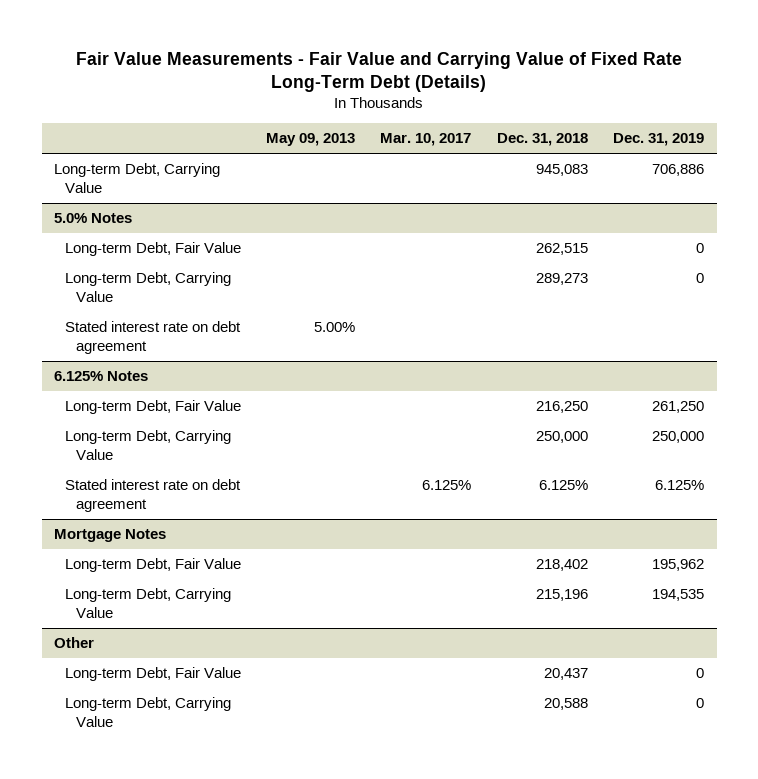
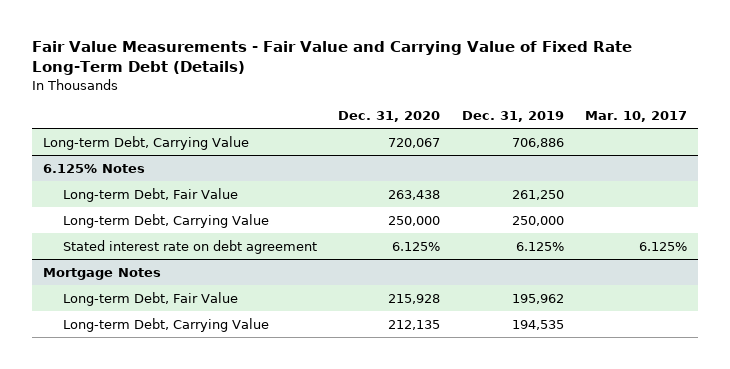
[266,133,356,147] May 09, 2013 -> none
[496,133,588,147] Dec. 31, 2018 -> none
none -> [338,111,441,123] Dec. 31, 2020
[54,212,133,223] 5.0% Notes -> none
[64,241,241,256] Long-term Debt, Fair Value -> none
[64,271,231,303] Long-term Debt, Carrying Value -> none
[64,320,241,355] Stated interest rate on debt agreement -> none
[54,636,95,648] Other -> none
[64,666,241,681] Long-term Debt, Fair Value -> none
[64,696,231,728] Long-term Debt, Carrying Value -> none

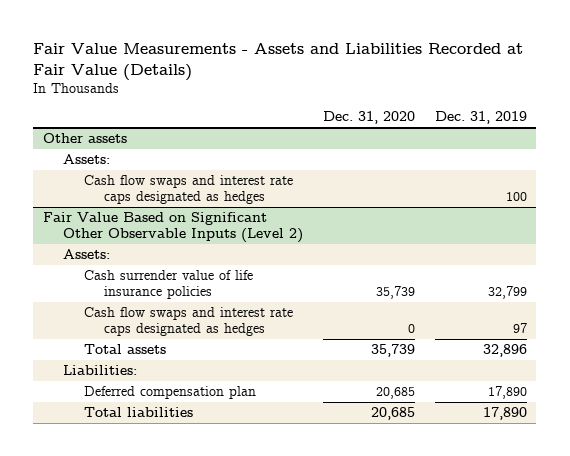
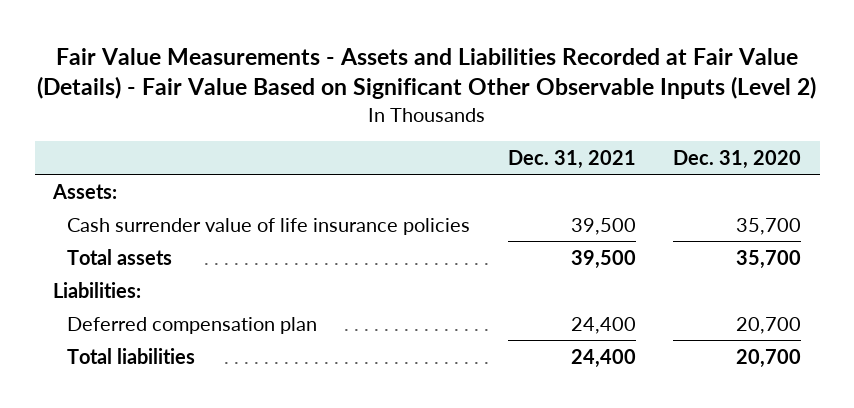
[33,43,524,81] Fair Value Measurements - Assets and Liabilities Recorded at Fair Value (Details) -> [37,47,817,100] Fair Value Measurements - Assets and Liabilities Recorded at Fair Value (Details) - Fair Value Based on Significant Other Observable Inputs (Level 2)
[434,111,527,125] Dec. 31, 2019 -> none
none -> [507,149,636,169] Dec. 31, 2021
[43,133,128,144] Other assets -> none
[83,175,293,205] Cash flow swaps and interest rate caps designated as hedges -> none
[43,212,304,244] Fair Value Based on Significant Other Observable Inputs (Level 2) -> none
[63,249,111,260] Assets: -> none
[83,307,293,337] Cash flow swaps and interest rate caps designated as hedges -> none
[375,286,415,300] 35,739 -> [735,217,801,235] 35,700
[370,344,415,358] 35,739 -> [735,249,801,269] 35,700
[375,387,415,400] 20,685 -> [735,316,801,334] 20,700
[370,407,415,421] 20,685 -> [735,348,801,368] 20,700

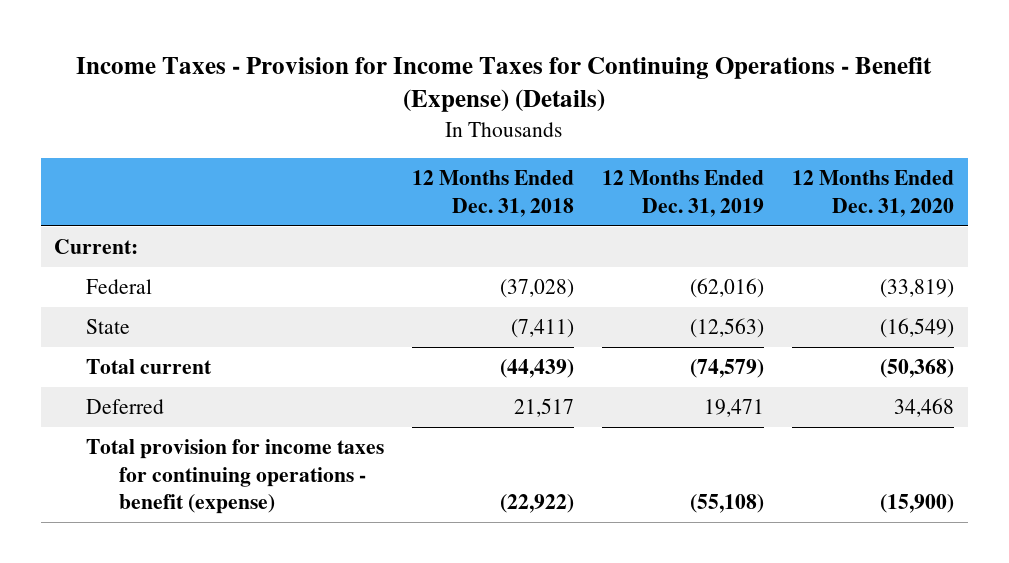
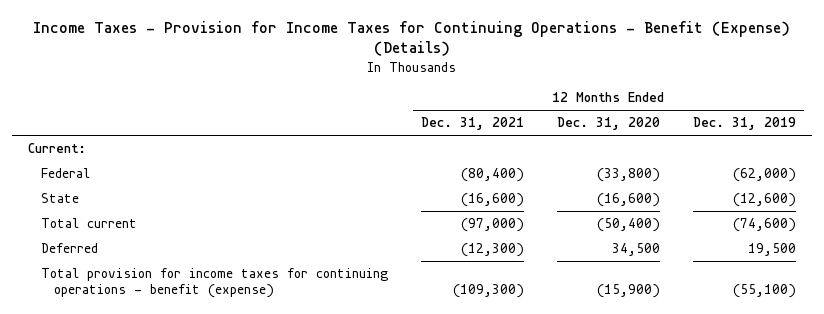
[412,170,575,217] 12 Months Ended Dec. 31, 2018 -> none
none -> [421,117,525,131] Dec. 31, 2021
[690,278,765,299] (62,016) -> [732,168,796,183] (62,000)
[880,279,955,299] (33,819) -> [596,168,660,183] (33,800)
[690,318,765,339] (12,563) -> [732,193,796,208] (12,600)
[880,318,955,339] (16,549) -> [596,193,660,208] (16,600)
[690,359,765,379] (74,579) -> [732,218,796,233] (74,600)
[880,359,955,379] (50,368) -> [596,218,660,233] (50,400)
[704,399,765,418] 19,471 -> [747,243,796,257] 19,500
[894,398,955,418] 34,468 -> [611,243,660,257] 34,500
[690,494,765,514] (55,108) -> [732,283,796,298] (55,100)

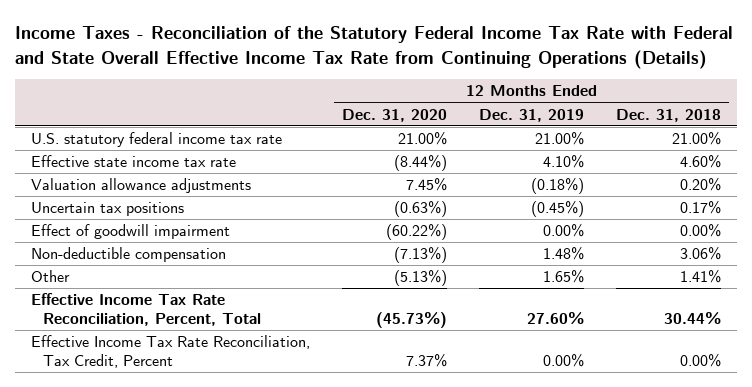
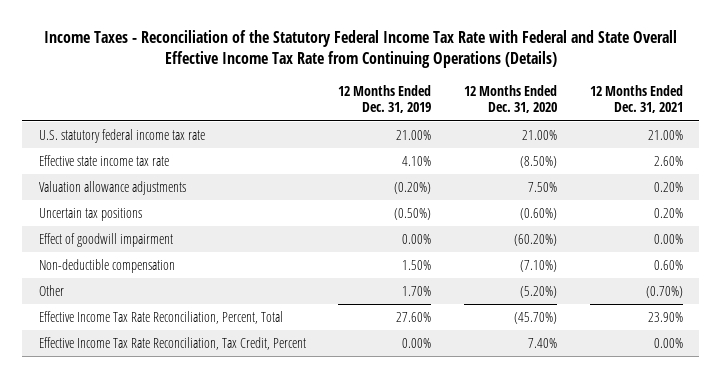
[616,108,722,122] Dec. 31, 2018 -> none
none -> [589,84,683,114] 12 Months Ended Dec. 31, 2021
[394,154,448,172] (8.44%) -> [520,156,558,169] (8.50%)
[406,177,448,192] 7.45% -> [528,182,558,193] 7.50%
[531,177,585,195] (0.18%) -> [394,182,432,195] (0.20%)
[394,200,448,218] (0.63%) -> [520,208,558,221] (0.60%)
[531,200,585,218] (0.45%) -> [394,208,432,221] (0.50%)
[386,223,448,241] (60.22%) -> [514,234,558,247] (60.20%)
[394,246,448,264] (7.13%) -> [520,260,558,273] (7.10%)
[543,246,585,261] 1.48% -> [402,260,432,271] 1.50%
[394,269,448,287] (5.13%) -> [520,286,558,299] (5.20%)
[543,269,585,284] 1.65% -> [402,286,432,297] 1.70%
[376,311,448,328] (45.73%) -> [514,312,558,325] (45.70%)
[406,352,448,367] 7.37% -> [528,338,558,349] 7.40%

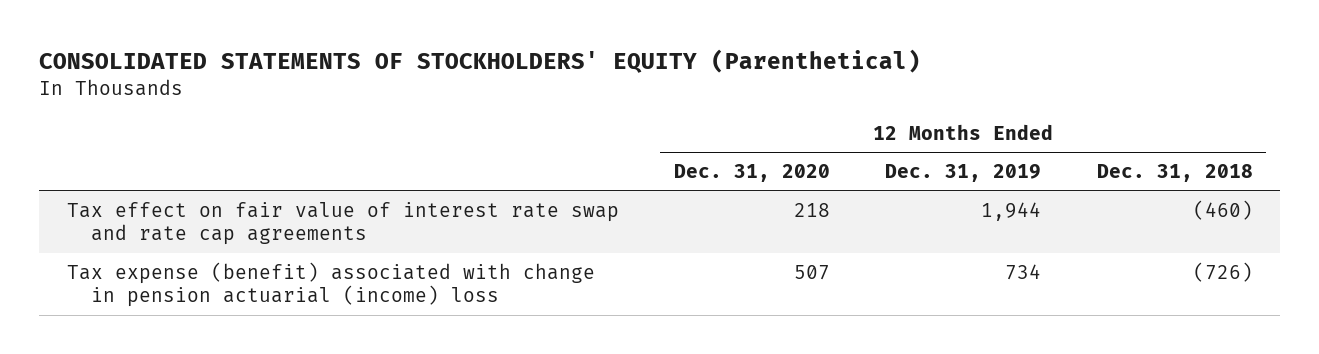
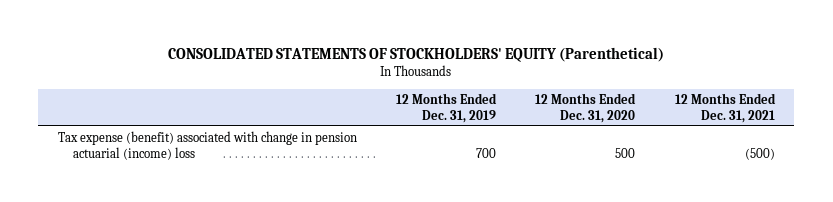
[1096,163,1253,182] Dec. 31, 2018 -> none
none -> [674,93,776,123] 12 Months Ended Dec. 31, 2021
[66,201,619,246] Tax effect on fair value of interest rate swap and rate cap agreements -> none
[794,264,831,280] 507 -> [615,147,636,158] 500
[1005,263,1042,280] 734 -> [476,147,497,158] 700

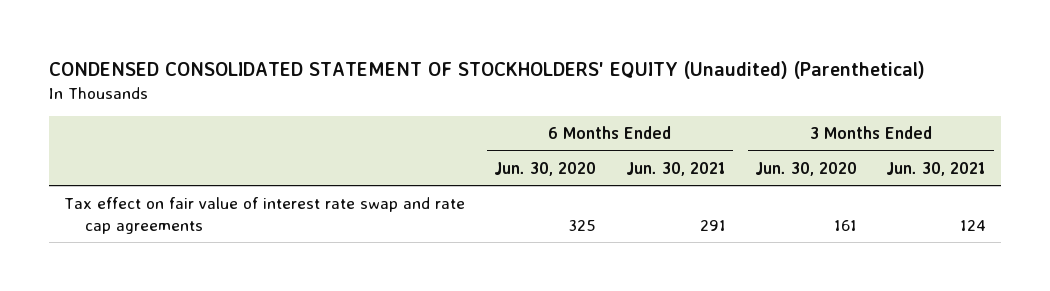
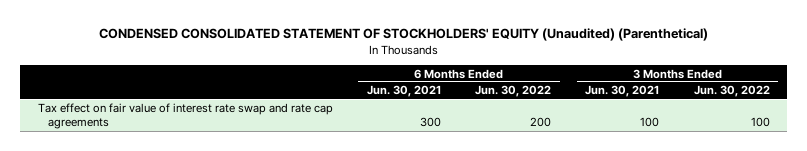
[494,161,597,176] Jun. 30, 2020 -> none
[754,161,857,176] Jun. 30, 2020 -> none
none -> [475,85,552,98] Jun. 30, 2022
none -> [693,85,770,98] Jun. 30, 2022
[699,219,726,231] 291 -> [419,117,441,128] 300
[960,219,987,231] 124 -> [640,117,660,128] 100

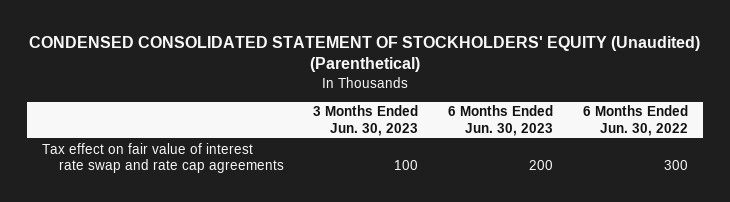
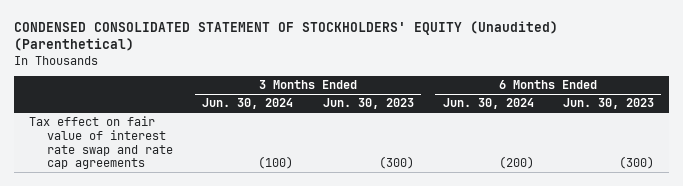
[582,105,688,136] 6 Months Ended Jun. 30, 2022 -> none
none -> [202,98,294,110] Jun. 30, 2024
none -> [442,98,534,110] Jun. 30, 2024
[394,159,419,170] 100 -> [378,156,414,170] (300)
[529,159,554,170] 200 -> [619,156,655,170] (300)

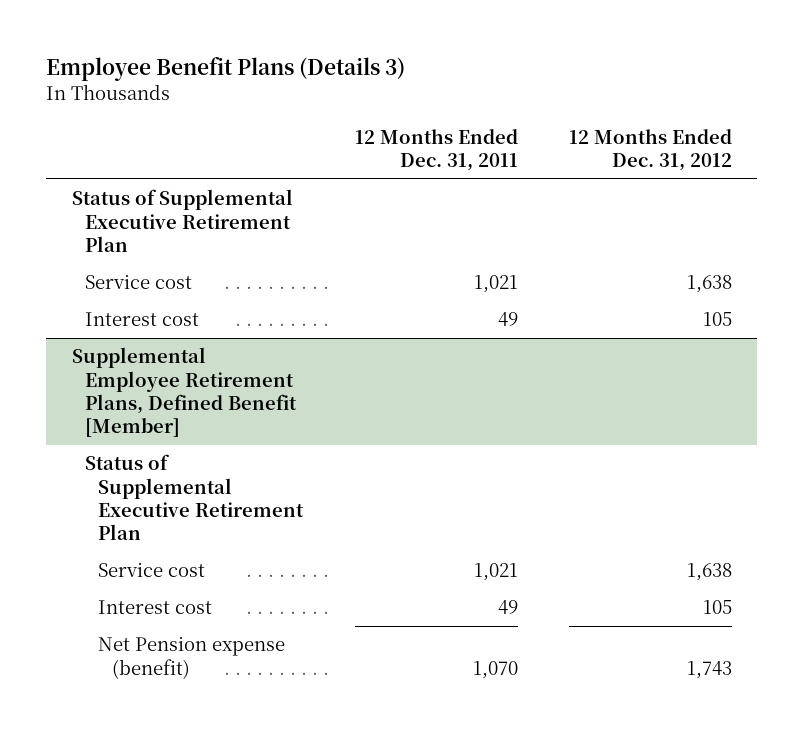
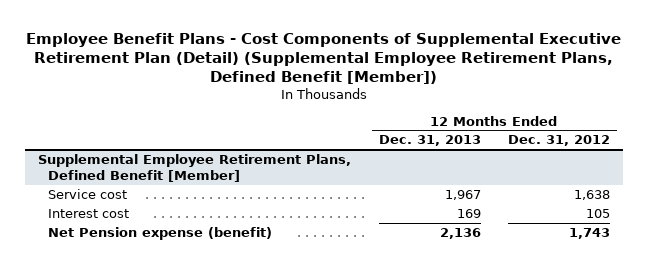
[46,56,406,81] Employee Benefit Plans (Details 3) -> [26,32,622,85] Employee Benefit Plans - Cost Components of Supplemental Executive Retirement Plan (Detail) (Supplemental Employee Retirement Plans, Defined Benefit [Member])
[354,128,518,171] 12 Months Ended Dec. 31, 2011 -> none
none -> [378,135,481,147] Dec. 31, 2013
[71,189,293,252] Status of Supplemental Executive Retirement Plan -> none
[85,274,193,290] Service cost -> none
[85,312,200,327] Interest cost -> none
[85,454,305,541] Status of Supplemental Executive Retirement Plan -> none

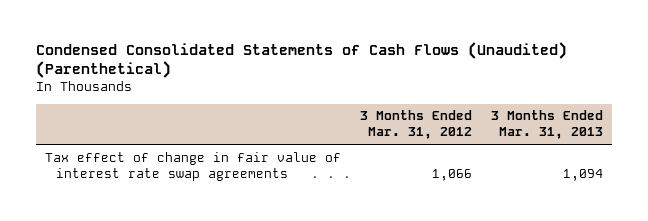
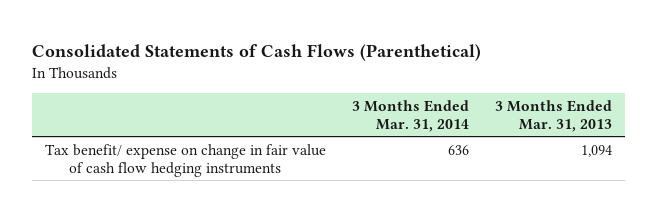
[35,42,567,79] Condensed Consolidated Statements of Cash Flows (Unaudited) (Parenthetical) -> [32,43,482,61] Consolidated Statements of Cash Flows (Parenthetical)
[359,110,472,140] 3 Months Ended Mar. 31, 2012 -> none
none -> [352,99,470,133] 3 Months Ended Mar. 31, 2014
[45,151,342,181] Tax effect of change in fair value of interest rate swap agreements -> [45,143,327,177] Tax benefit/ expense on change in fair value of cash flow hedging instruments

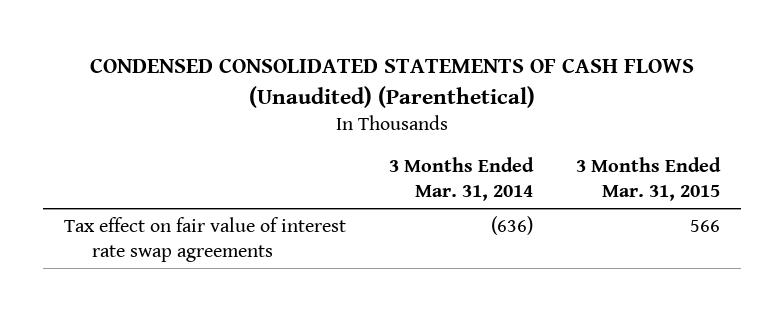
[32,43,482,61] Consolidated Statements of Cash Flows (Parenthetical) -> [90,58,695,108] CONDENSED CONSOLIDATED STATEMENTS OF CASH FLOWS (Unaudited) (Parenthetical)
[495,99,613,133] 3 Months Ended Mar. 31, 2013 -> none
none -> [575,157,721,202] 3 Months Ended Mar. 31, 2015
[45,143,327,177] Tax benefit/ expense on change in fair value of cash flow hedging instruments -> [64,217,347,263] Tax effect on fair value of interest rate swap agreements
[448,144,470,155] 636 -> [491,216,534,236] (636)

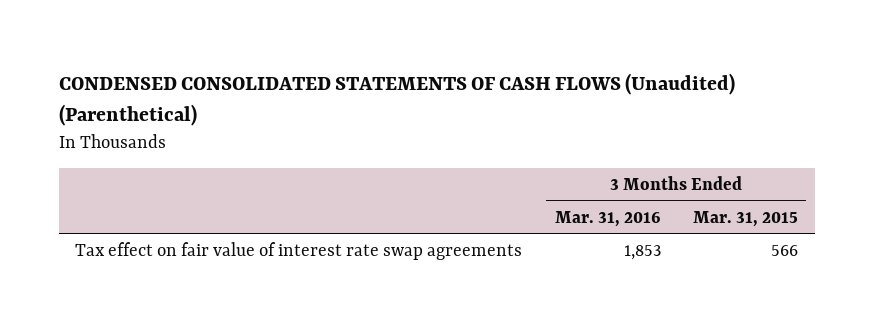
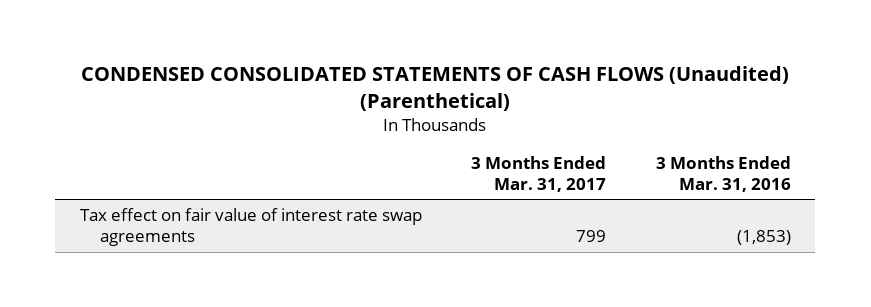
[693,210,799,227] Mar. 31, 2015 -> none
none -> [471,156,607,193] 3 Months Ended Mar. 31, 2017
[623,245,661,261] 1,853 -> [736,230,791,246] (1,853)

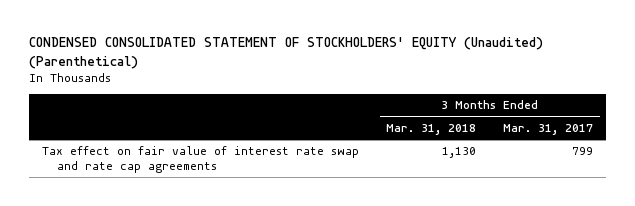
[81,66,790,111] CONDENSED CONSOLIDATED STATEMENTS OF CASH FLOWS (Unaudited) (Parenthetical) -> [28,37,543,69] CONDENSED CONSOLIDATED STATEMENT OF STOCKHOLDERS' EQUITY (Unaudited) (Parenthetical)
[655,156,791,193] 3 Months Ended Mar. 31, 2016 -> none
none -> [386,124,477,136] Mar. 31, 2018
[79,208,422,247] Tax effect on fair value of interest rate swap agreements -> [42,146,360,173] Tax effect on fair value of interest rate swap and rate cap agreements

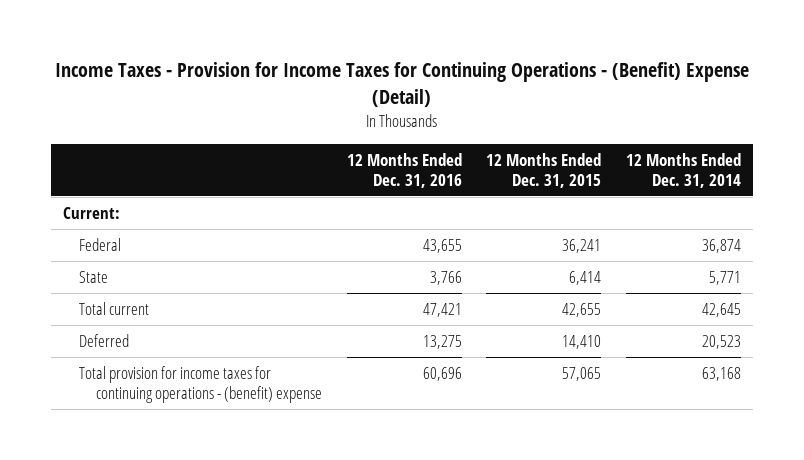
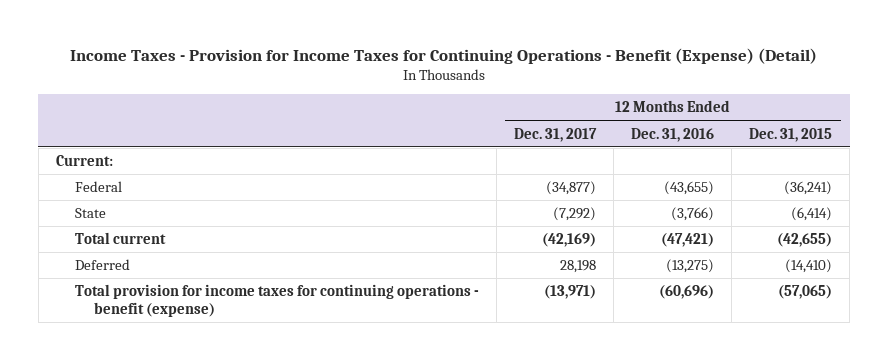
[55,62,750,107] Income Taxes - Provision for Income Taxes for Continuing Operations - (Benefit) Expense (Detail) -> [70,47,818,64] Income Taxes - Provision for Income Taxes for Continuing Operations - Benefit (Expense) (Detail)
[626,152,742,188] 12 Months Ended Dec. 31, 2014 -> none
none -> [514,127,598,142] Dec. 31, 2017
[422,239,462,254] 43,655 -> [664,181,715,196] (43,655)
[562,239,602,254] 36,241 -> [784,181,833,196] (36,241)
[429,271,462,286] 3,766 -> [671,207,715,222] (3,766)
[569,271,602,286] 6,414 -> [791,207,833,222] (6,414)
[422,303,462,318] 47,421 -> [661,233,715,248] (47,421)
[562,303,602,318] 42,655 -> [777,233,833,248] (42,655)
[422,335,462,350] 13,275 -> [666,259,715,274] (13,275)
[562,335,602,350] 14,410 -> [785,259,833,274] (14,410)
[79,366,322,403] Total provision for income taxes for continuing operations - (benefit) expense -> [75,284,480,318] Total provision for income taxes for continuing operations - benefit (expense)
[422,367,462,382] 60,696 -> [659,285,715,300] (60,696)
[562,367,602,382] 57,065 -> [778,285,833,300] (57,065)

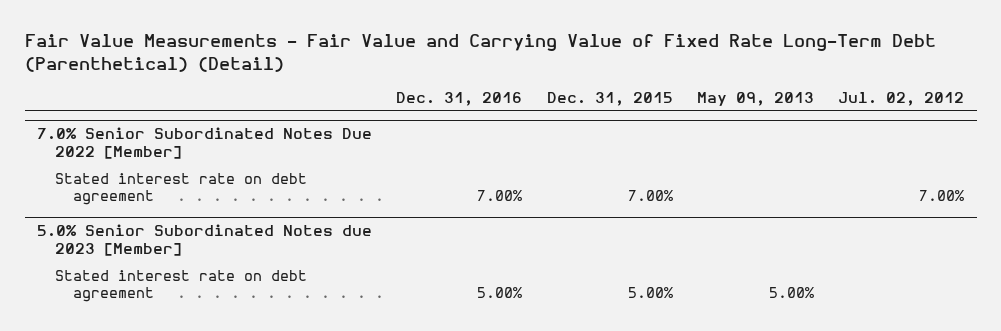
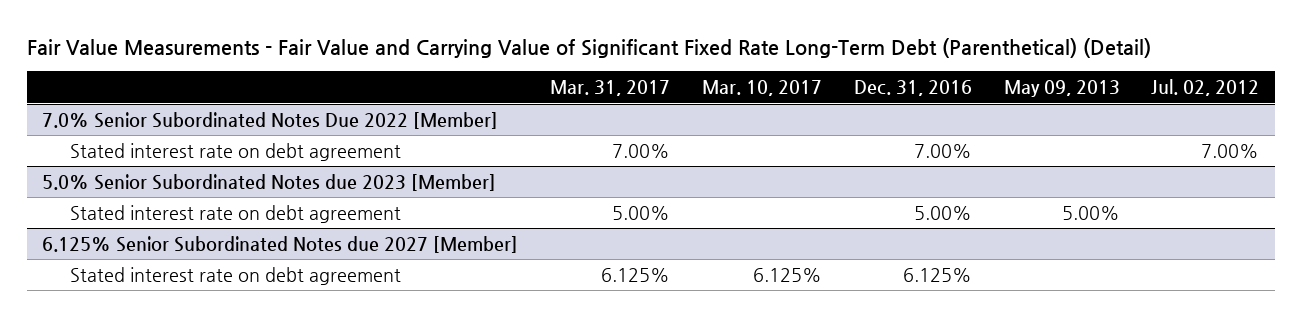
[24,34,936,72] Fair Value Measurements - Fair Value and Carrying Value of Fixed Rate Long-Term Debt (Parenthetical) (Detail) -> [26,37,1151,58] Fair Value Measurements - Fair Value and Carrying Value of Significant Fixed Rate Long-Term Debt (Parenthetical) (Detail)
[546,92,673,107] Dec. 31, 2015 -> none
none -> [550,80,671,97] Mar. 31, 2017
none -> [701,80,822,97] Mar. 10, 2017
none -> [42,235,519,253] 6.125% Senior Subordinated Notes due 2027 [Member]
none -> [69,266,401,285] Stated interest rate on debt agreement

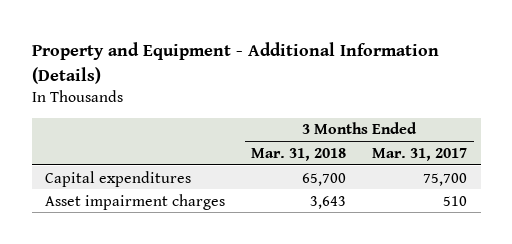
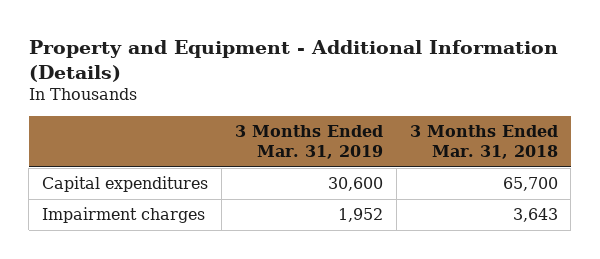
[372,147,468,161] Mar. 31, 2017 -> none
none -> [234,125,383,159] 3 Months Ended Mar. 31, 2019
[44,193,225,210] Asset impairment charges -> [42,207,206,224] Impairment charges

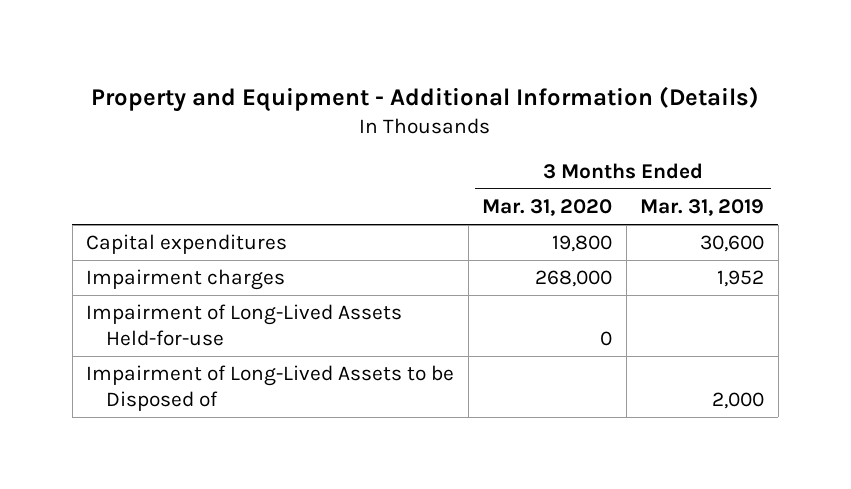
[409,125,558,159] 3 Months Ended Mar. 31, 2018 -> none
none -> [482,199,613,217] Mar. 31, 2020
none -> [86,304,403,346] Impairment of Long-Lived Assets Held-for-use
none -> [86,365,455,411] Impairment of Long-Lived Assets to be Disposed of

